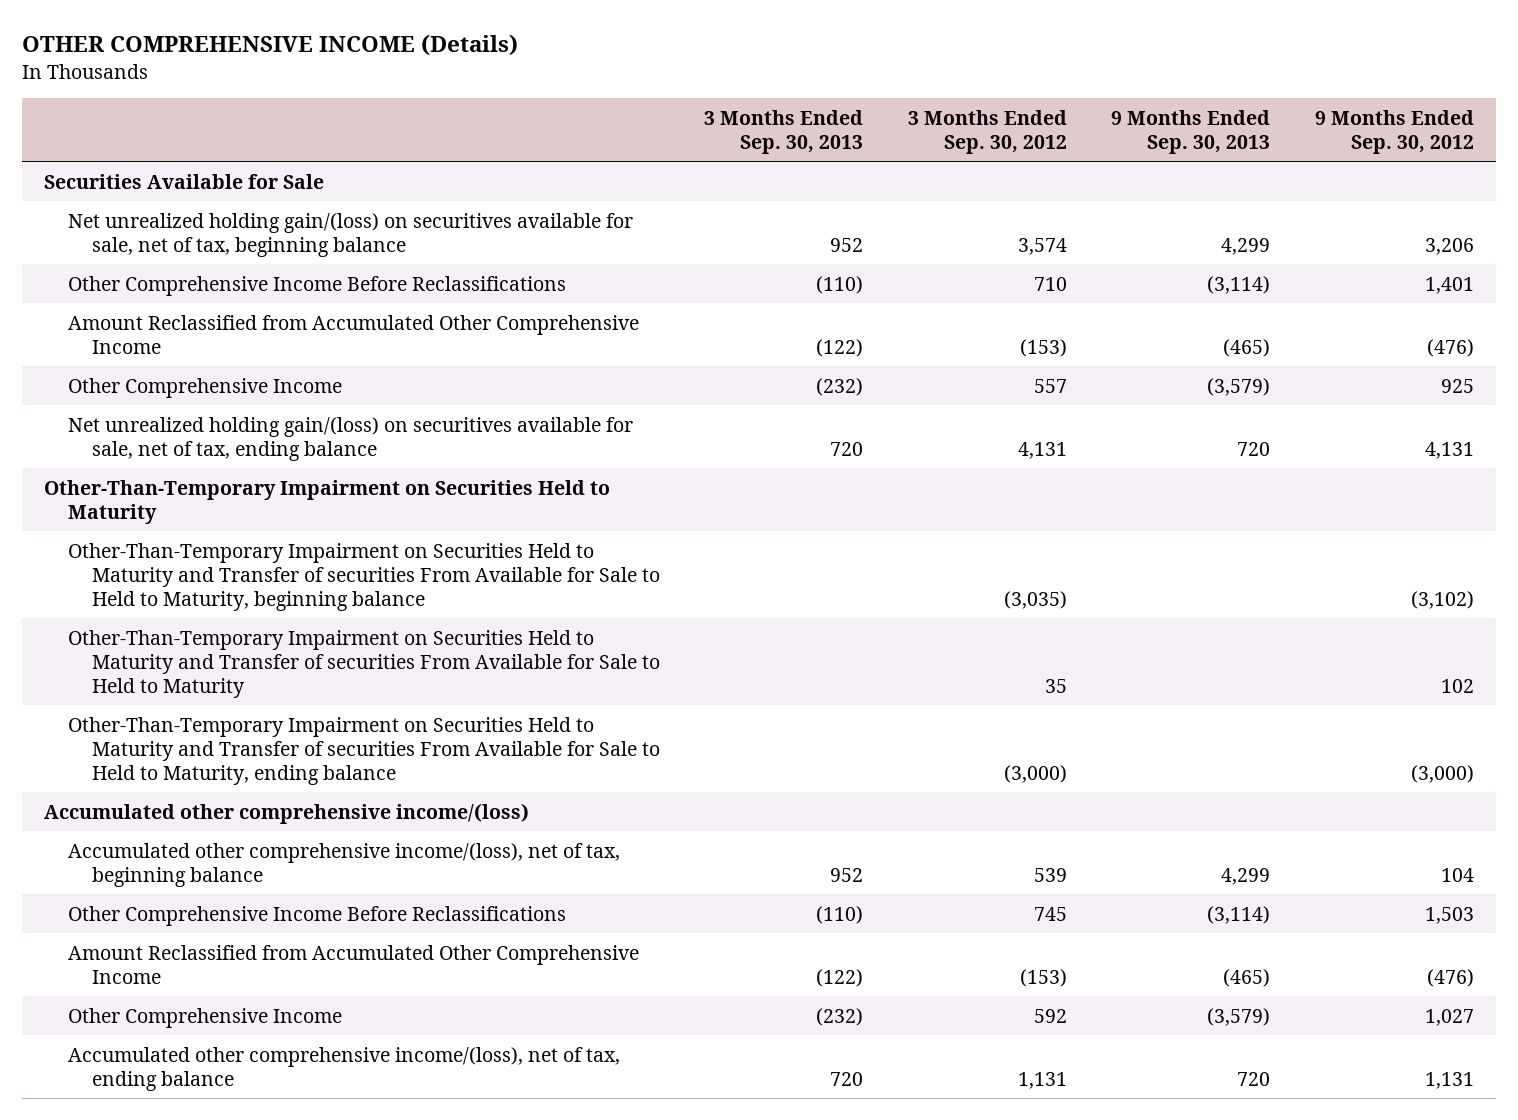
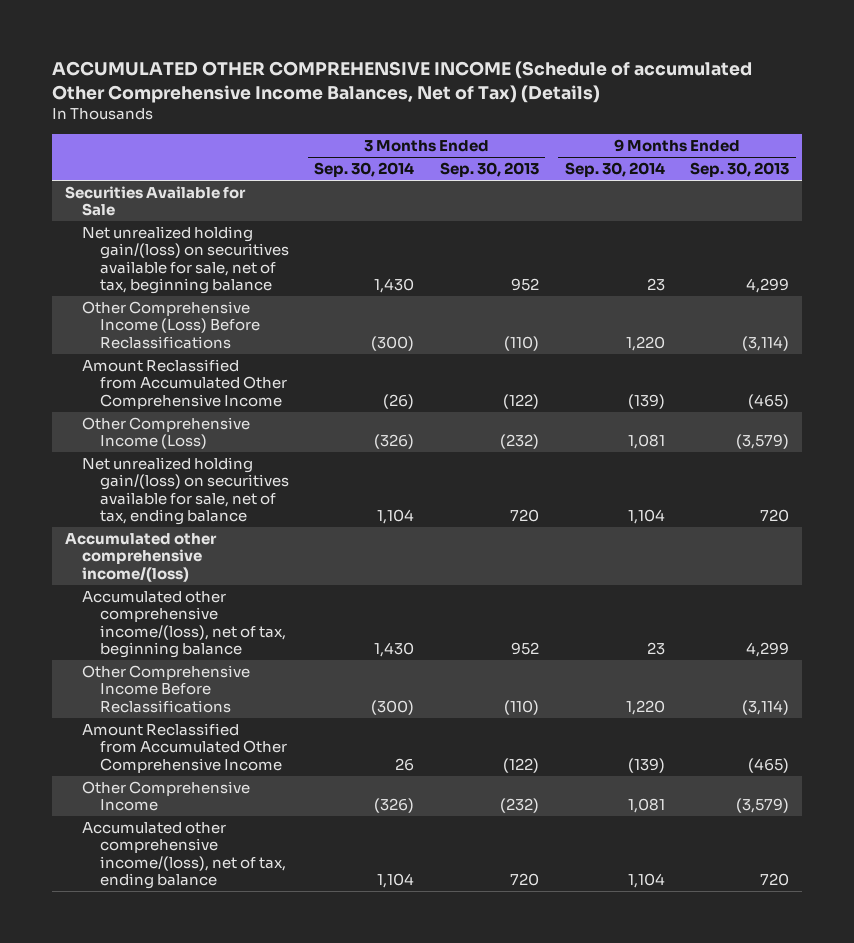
[22,34,519,57] OTHER COMPREHENSIVE INCOME (Details) -> [52,61,753,103] ACCUMULATED OTHER COMPREHENSIVE INCOME (Schedule of accumulated Other Comprehensive Income Balances, Net of Tax) (Details)
[907,109,1067,154] 3 Months Ended Sep. 30, 2012 -> none
[1314,109,1474,154] 9 Months Ended Sep. 30, 2012 -> none
none -> [314,162,415,178] Sep. 30, 2014
none -> [564,162,665,178] Sep. 30, 2014
[67,275,566,296] Other Comprehensive Income Before Reclassifications -> [82,300,260,349] Other Comprehensive Income (Loss) Before Reclassifications
[67,377,342,398] Other Comprehensive Income -> [82,416,251,450] Other Comprehensive Income (Loss)
[44,479,611,524] Other-Than-Temporary Impairment on Securities Held to Maturity -> none
[67,542,660,611] Other-Than-Temporary Impairment on Securities Held to Maturity and Transfer of securities From Available for Sale to Held to Maturity, beginning balance -> none
[67,629,660,698] Other-Than-Temporary Impairment on Securities Held to Maturity and Transfer of securities From Available for Sale to Held to Maturity -> none
[67,716,660,785] Other-Than-Temporary Impairment on Securities Held to Maturity and Transfer of securities From Available for Sale to Held to Maturity, ending balance -> none

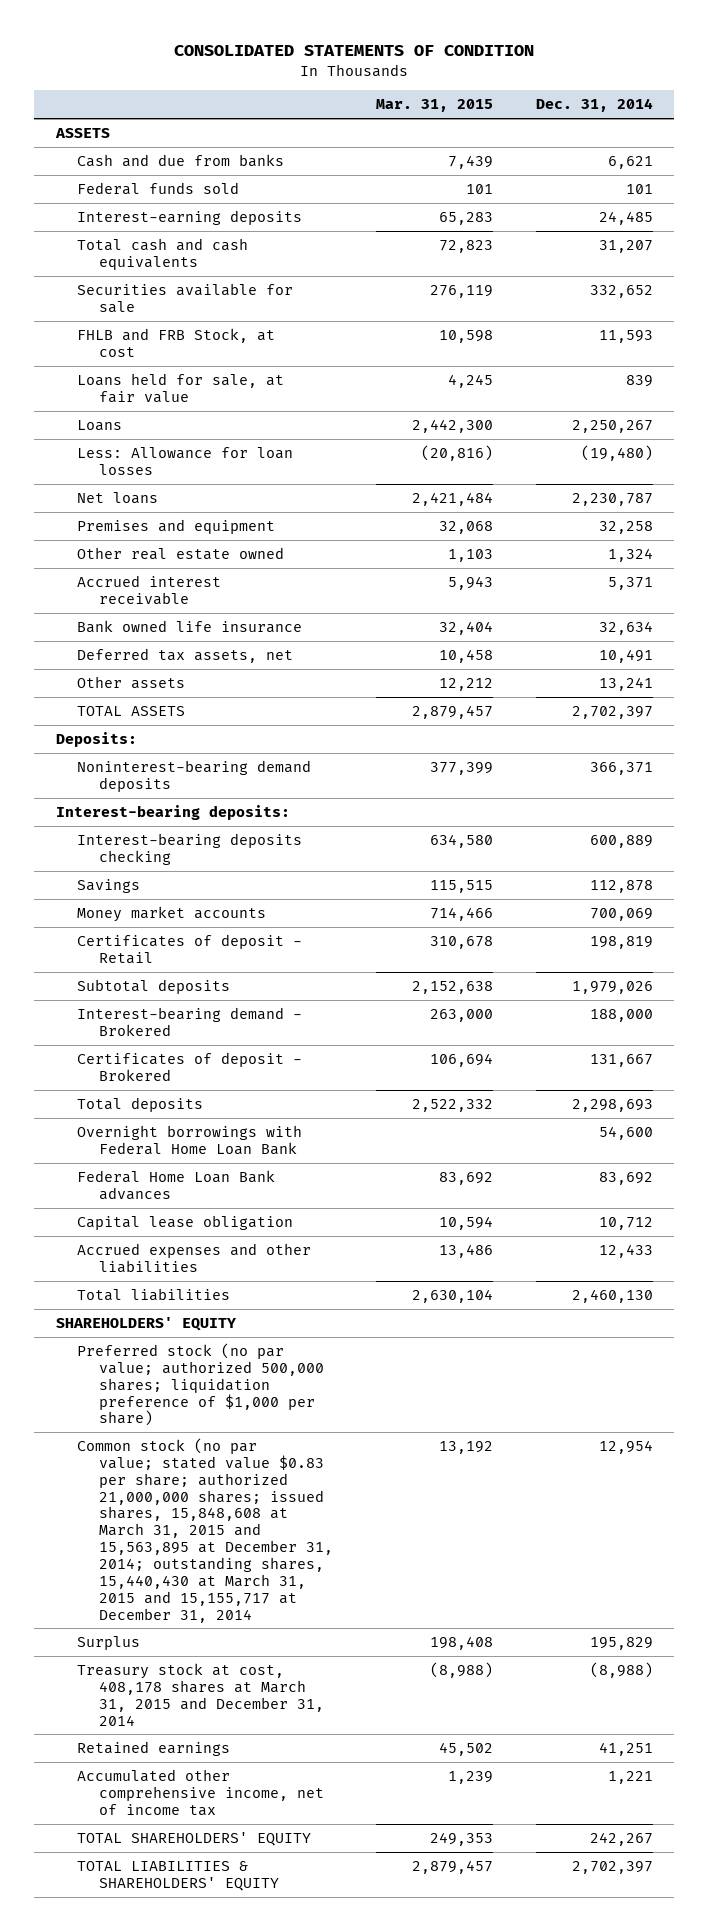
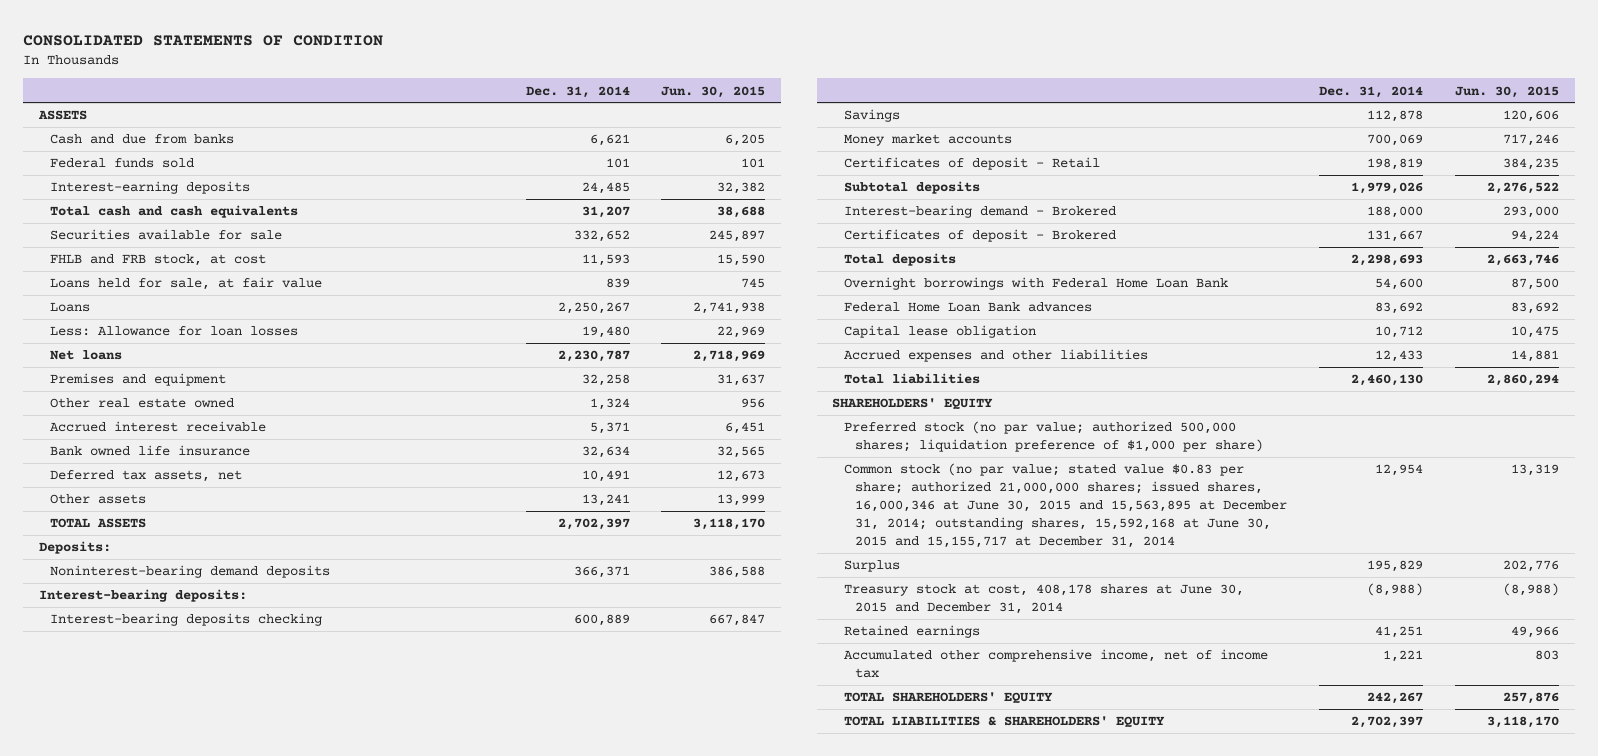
[376,99,494,113] Mar. 31, 2015 -> none
none -> [661,85,766,98] Jun. 30, 2015
[77,327,276,357] FHLB and FRB Stock, at cost -> [50,254,267,267] FHLB and FRB stock, at cost
[580,444,653,461] (19,480) -> [581,326,630,339] 19,480
[77,1437,334,1623] Common stock (no par value; stated value $0.83 per share; authorized 21,000,000 shares; issued shares, 15,848,608 at March 31, 2015 and 15,563,895 at December 31, 2014; outstanding shares, 15,440,430 at March 31, 2015 and 15,155,717 at December 31, 2014 -> [843,463,1288,548] Common stock (no par value; stated value $0.83 per share; authorized 21,000,000 shares; issued shares, 16,000,346 at June 30, 2015 and 15,563,895 at December 31, 2014; outstanding shares, 15,592,168 at June 30, 2015 and 15,155,717 at December 31, 2014
[77,1662,325,1726] Treasury stock at cost, 408,178 shares at March 31, 2015 and December 31, 2014 -> [843,584,1244,615] Treasury stock at cost, 408,178 shares at June 30, 2015 and December 31, 2014

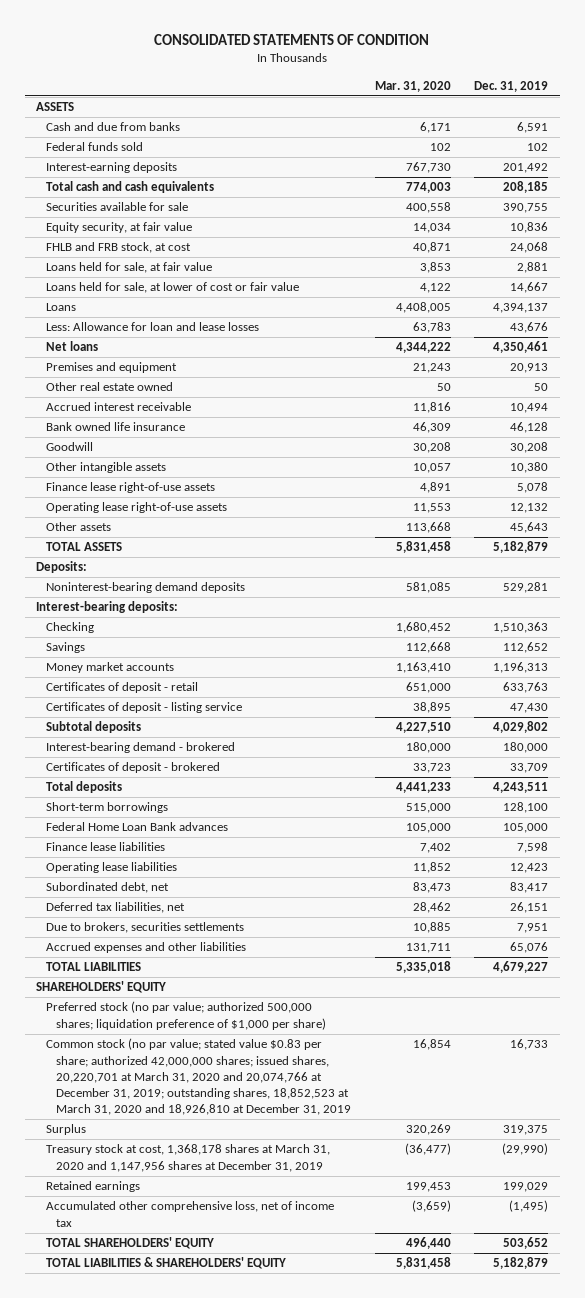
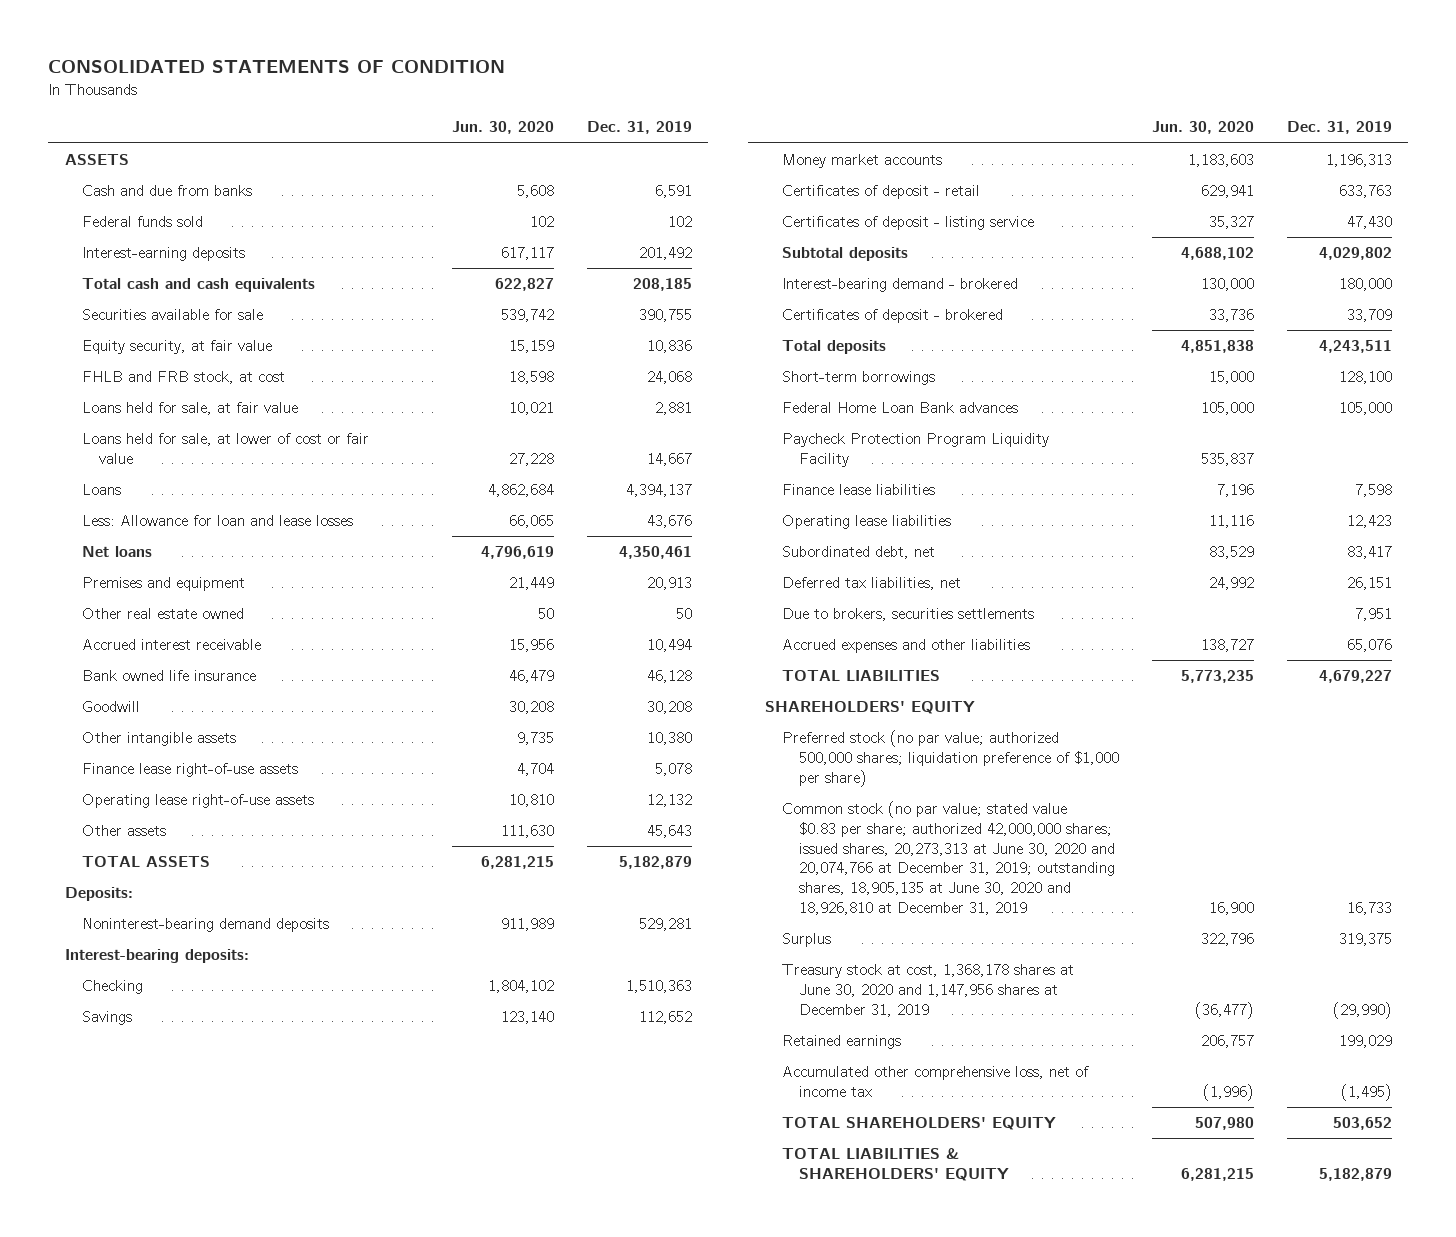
[374,80,451,92] Mar. 31, 2020 -> none
none -> [451,121,554,135] Jun. 30, 2020
none -> [781,433,1049,467] Paycheck Protection Program Liquidity Facility
[46,1038,352,1116] Common stock (no par value; stated value $0.83 per share; authorized 42,000,000 shares; issued shares, 20,220,701 at March 31, 2020 and 20,074,766 at December 31, 2019; outstanding shares, 18,852,523 at March 31, 2020 and 18,926,810 at December 31, 2019 -> [781,801,1116,915] Common stock (no par value; stated value $0.83 per share; authorized 42,000,000 shares; issued shares, 20,273,313 at June 30, 2020 and 20,074,766 at December 31, 2019; outstanding shares, 18,905,135 at June 30, 2020 and 18,926,810 at December 31, 2019
[46,1144,331,1172] Treasury stock at cost, 1,368,178 shares at March 31, 2020 and 1,147,956 shares at December 31, 2019 -> [781,964,1074,1017] Treasury stock at cost, 1,368,178 shares at June 30, 2020 and 1,147,956 shares at December 31, 2019

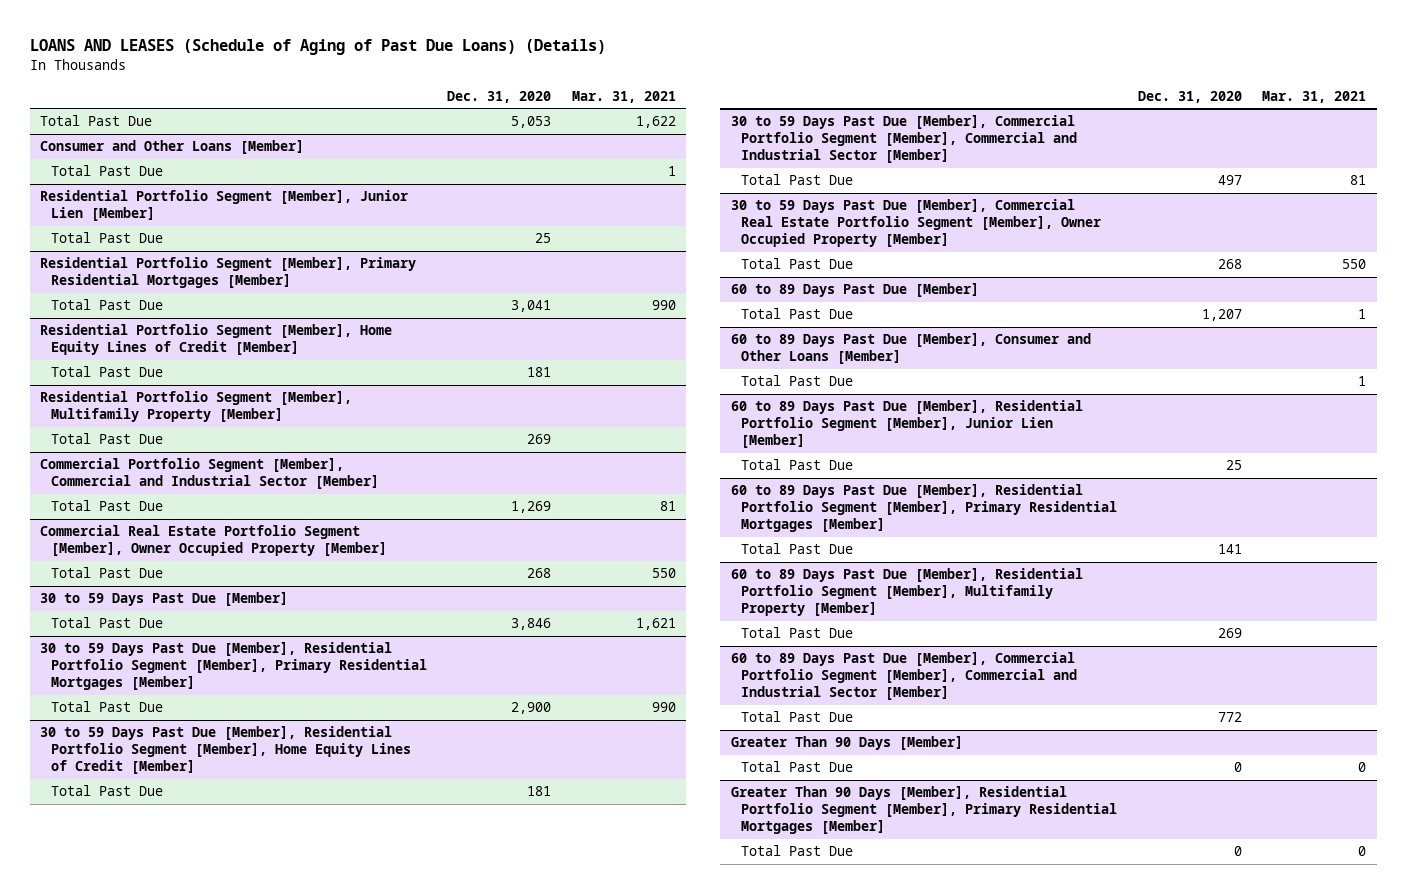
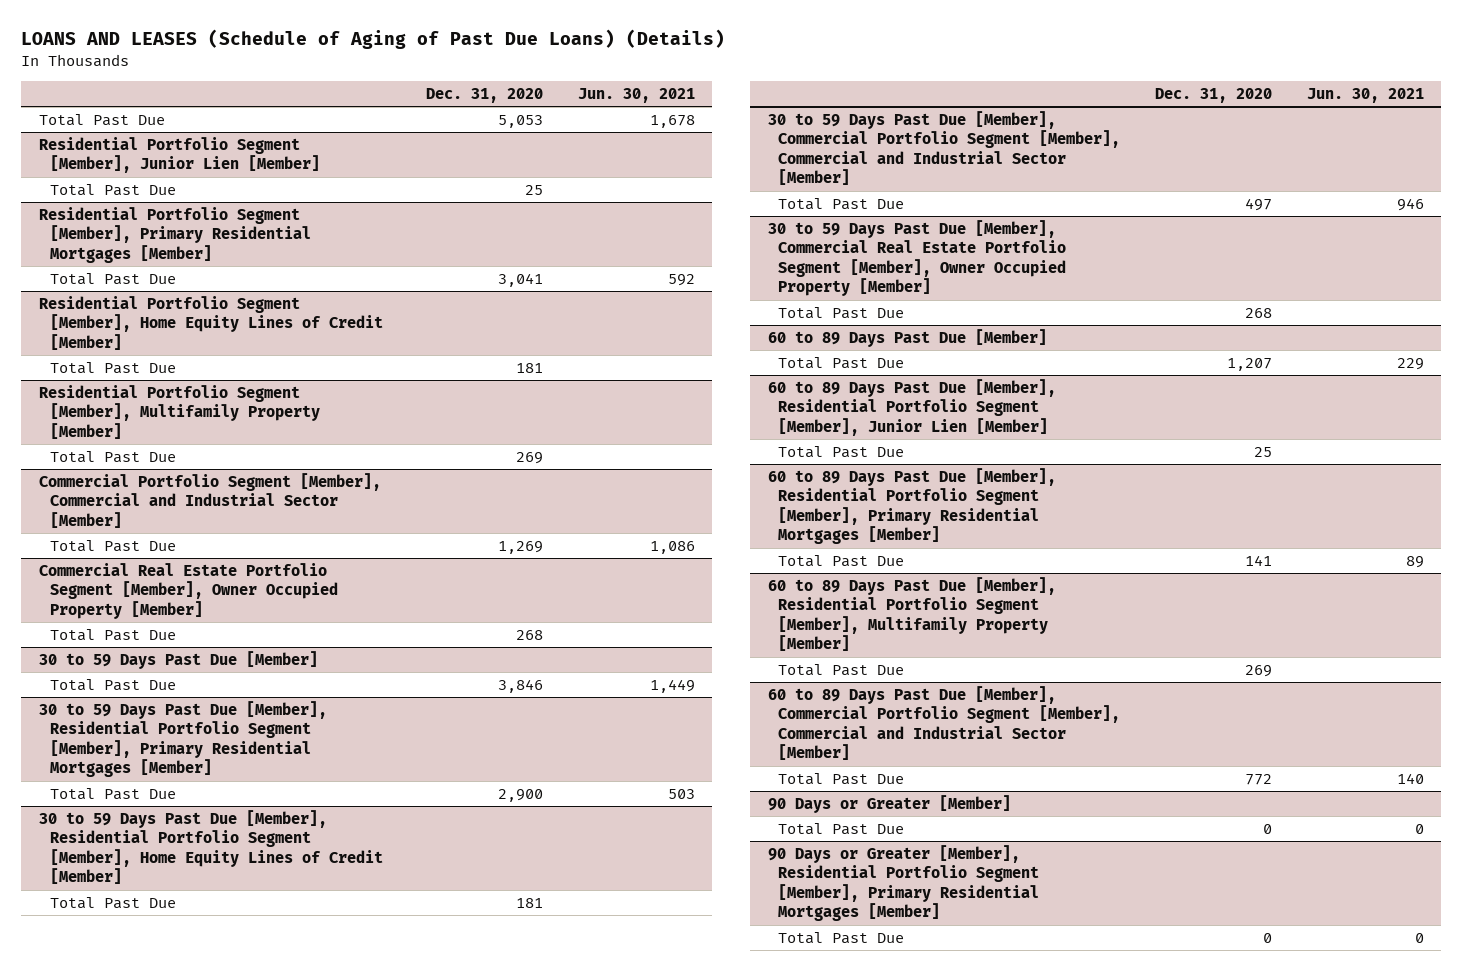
[571,90,676,103] Mar. 31, 2021 -> none
none -> [577,87,695,103] Jun. 30, 2021
[40,140,305,155] Consumer and Other Loans [Member] -> none
[50,165,163,177] Total Past Due -> none
[730,333,1091,365] 60 to 89 Days Past Due [Member], Consumer and Other Loans [Member] -> none
[741,375,854,387] Total Past Due -> none
[730,736,963,751] Greater Than 90 Days [Member] -> [767,795,1011,814] 90 Days or Greater [Member]
[730,786,1118,835] Greater Than 90 Days [Member], Residential Portfolio Segment [Member], Primary Residential Mortgages [Member] -> [767,845,1040,922] 90 Days or Greater [Member], Residential Portfolio Segment [Member], Primary Residential Mortgages [Member]

